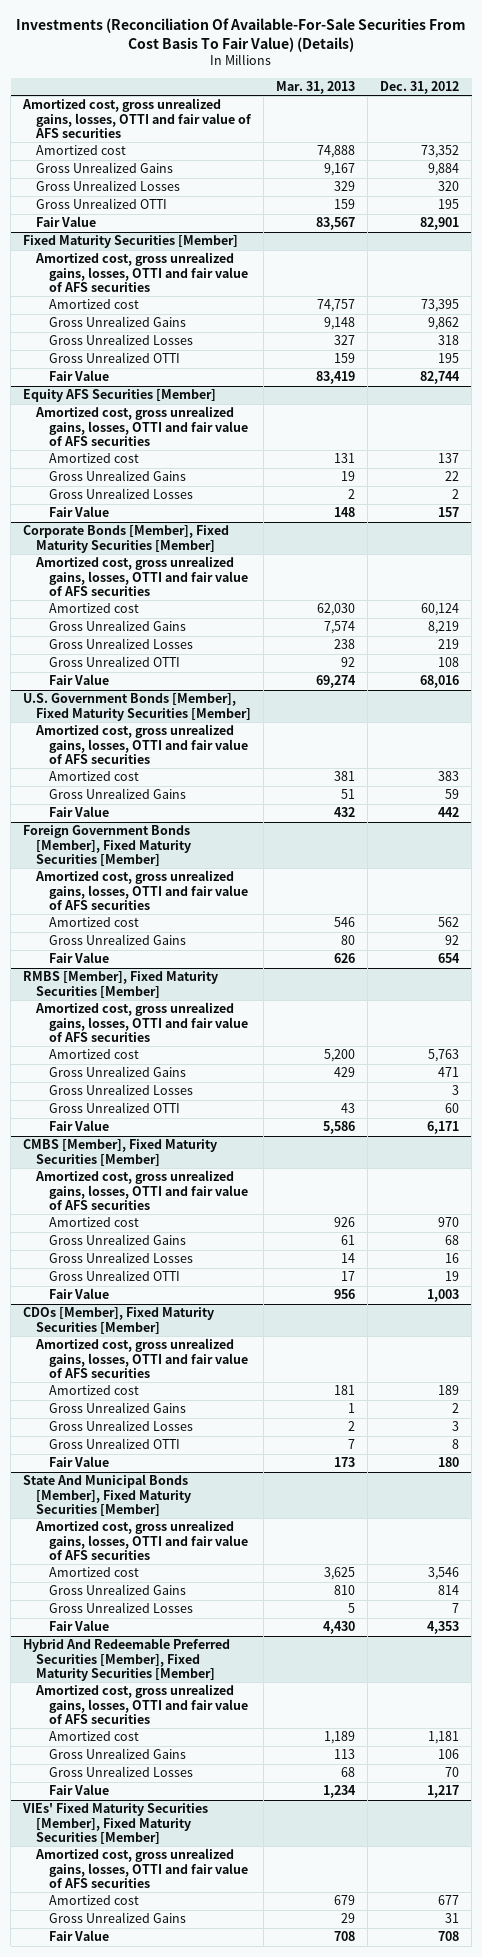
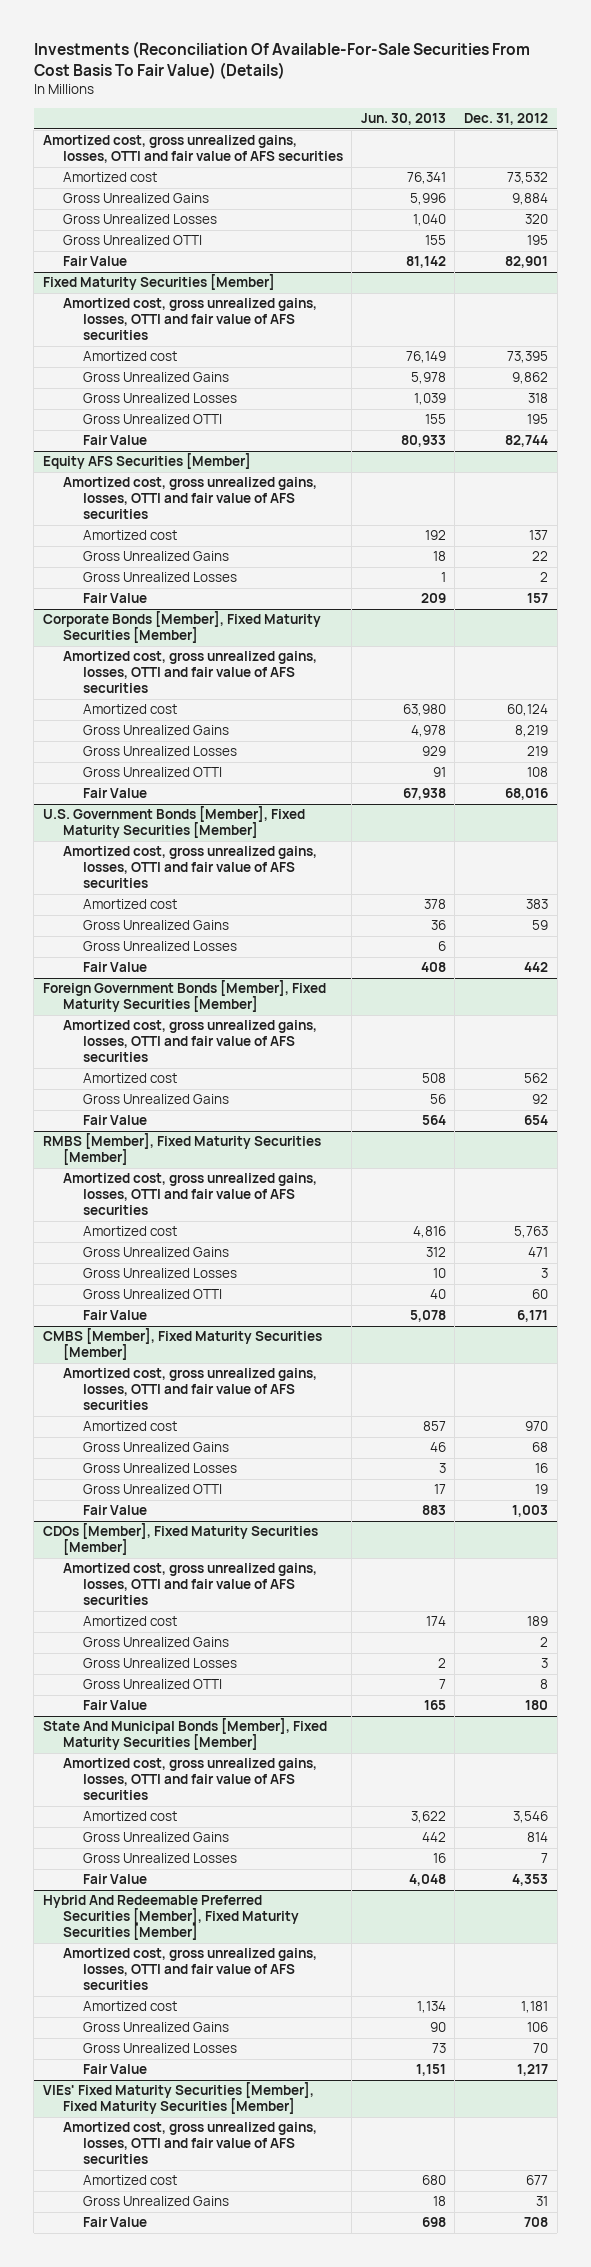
[276,80,356,94] Mar. 31, 2013 -> none
none -> [360,113,446,126] Jun. 30, 2013
[421,145,460,159] 73,352 -> [507,172,549,185] 73,532
none -> [82,941,237,952] Gross Unrealized Losses

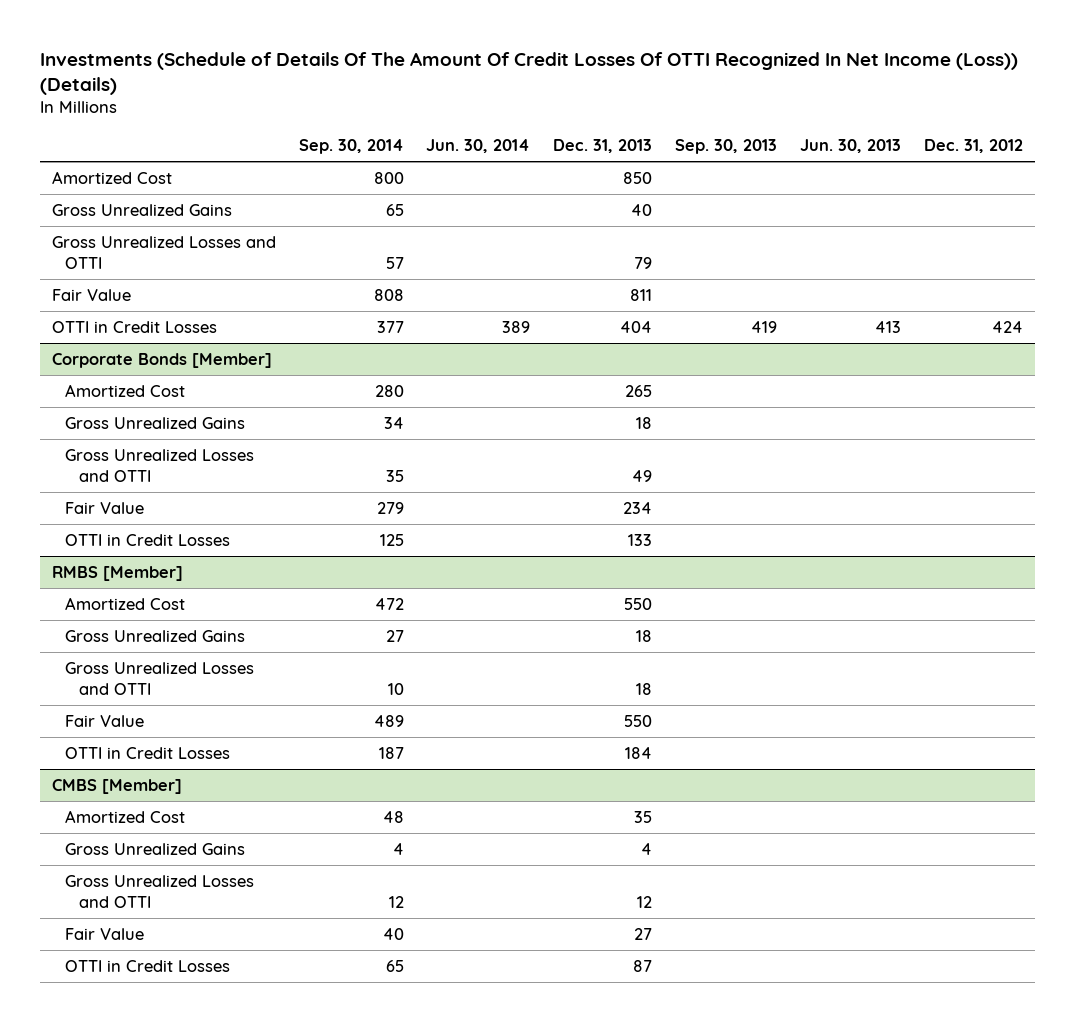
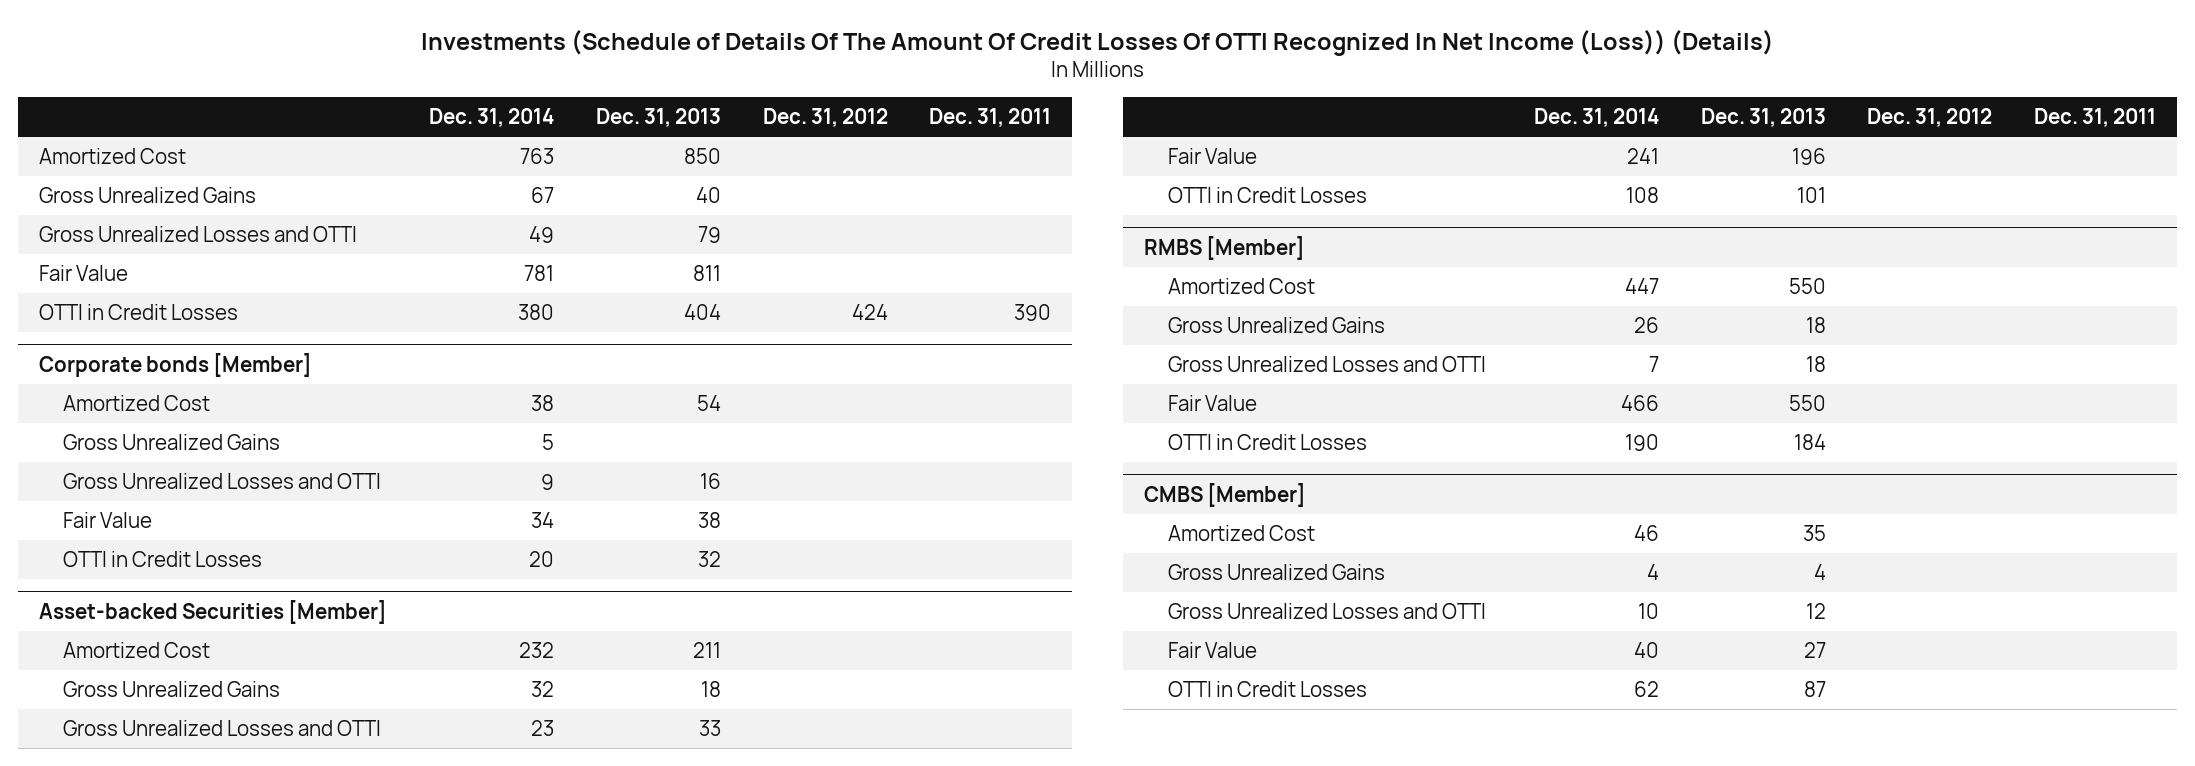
[298,139,404,155] Sep. 30, 2014 -> none
[426,139,531,154] Jun. 30, 2014 -> none
[675,139,778,155] Sep. 30, 2013 -> none
[800,139,902,154] Jun. 30, 2013 -> none
none -> [428,108,554,128] Dec. 31, 2014
none -> [929,108,1052,128] Dec. 31, 2011
[51,352,272,368] Corporate Bonds [Member] -> [39,352,313,377] Corporate bonds [Member]
[625,384,653,397] 265 -> [696,394,721,411] 54
none -> [62,433,280,450] Gross Unrealized Gains
none -> [62,472,381,489] Gross Unrealized Losses and OTTI
none -> [62,511,152,528] Fair Value
none -> [62,550,262,567] OTTI in Credit Losses
none -> [39,599,388,624] Asset-backed Securities [Member]
none -> [62,641,210,658] Amortized Cost
[632,469,653,482] 49 -> [698,719,721,736] 33
[623,501,653,514] 234 -> [1791,147,1826,165] 196
[628,533,653,546] 133 -> [1796,186,1826,203] 101

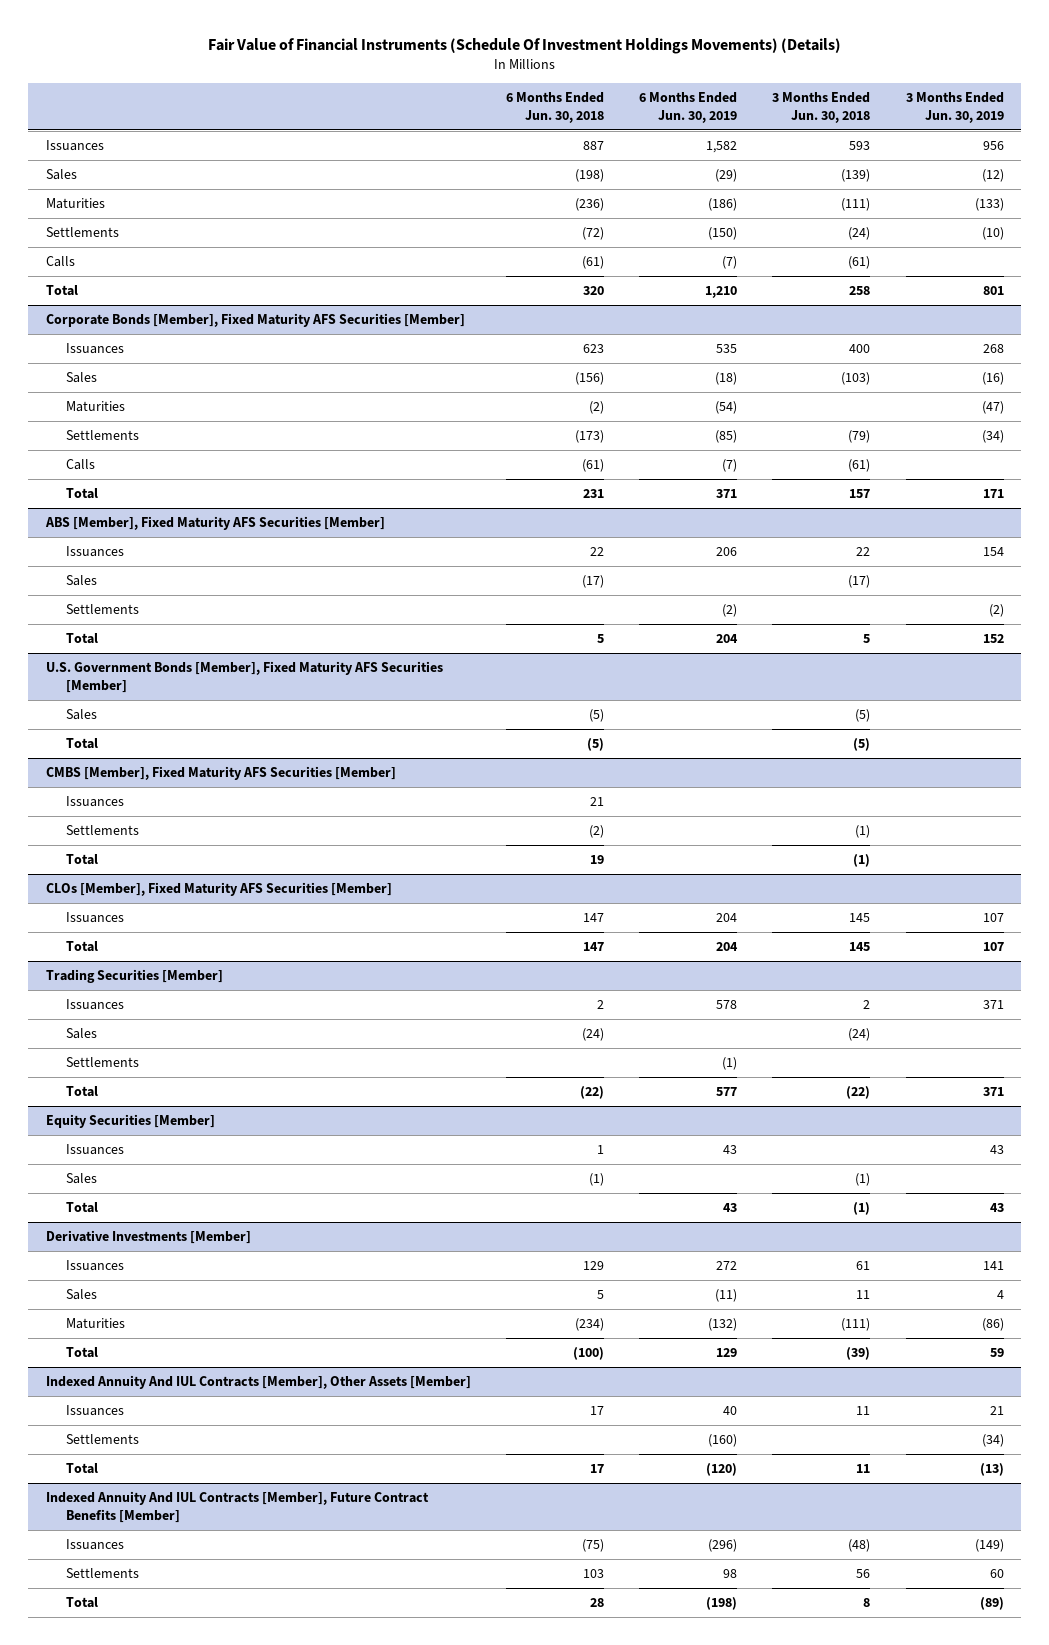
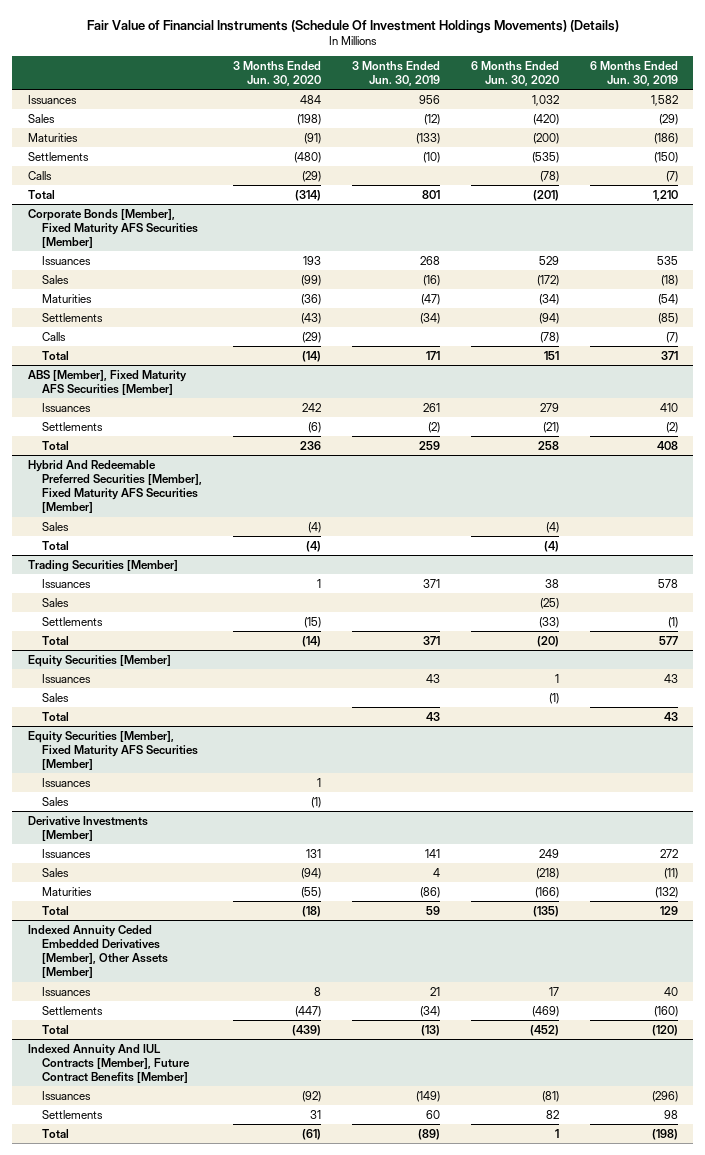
[505,91,604,123] 6 Months Ended Jun. 30, 2018 -> none
[772,91,871,123] 3 Months Ended Jun. 30, 2018 -> none
none -> [232,60,321,87] 3 Months Ended Jun. 30, 2020
none -> [470,60,559,87] 6 Months Ended Jun. 30, 2020
[65,574,97,586] Sales -> none
[716,546,738,556] 206 -> [659,402,678,412] 410
[982,546,1004,556] 154 -> [422,402,440,412] 261
[45,660,443,693] U.S. Government Bonds [Member], Fixed Maturity AFS Securities [Member] -> none
[716,633,739,643] 204 -> [656,440,678,450] 408
[982,633,1004,643] 152 -> [418,440,440,450] 259
none -> [27,459,202,514] Hybrid And Redeemable Preferred Securities [Member], Fixed Maturity AFS Securities [Member]
[45,765,396,780] CMBS [Member], Fixed Maturity AFS Securities [Member] -> none
[65,795,124,807] Issuances -> none
[65,824,139,835] Settlements -> none
[65,853,98,865] Total -> none
[45,881,392,896] CLOs [Member], Fixed Maturity AFS Securities [Member] -> none
[65,911,124,923] Issuances -> none
[65,940,98,952] Total -> none
none -> [27,730,198,771] Equity Securities [Member], Fixed Maturity AFS Securities [Member]
none -> [41,777,91,787] Issuances
none -> [41,796,69,806] Sales
[45,1374,471,1389] Indexed Annuity And IUL Contracts [Member], Other Assets [Member] -> none
none -> [27,924,168,979] Indexed Annuity Ceded Embedded Derivatives [Member], Other Assets [Member]

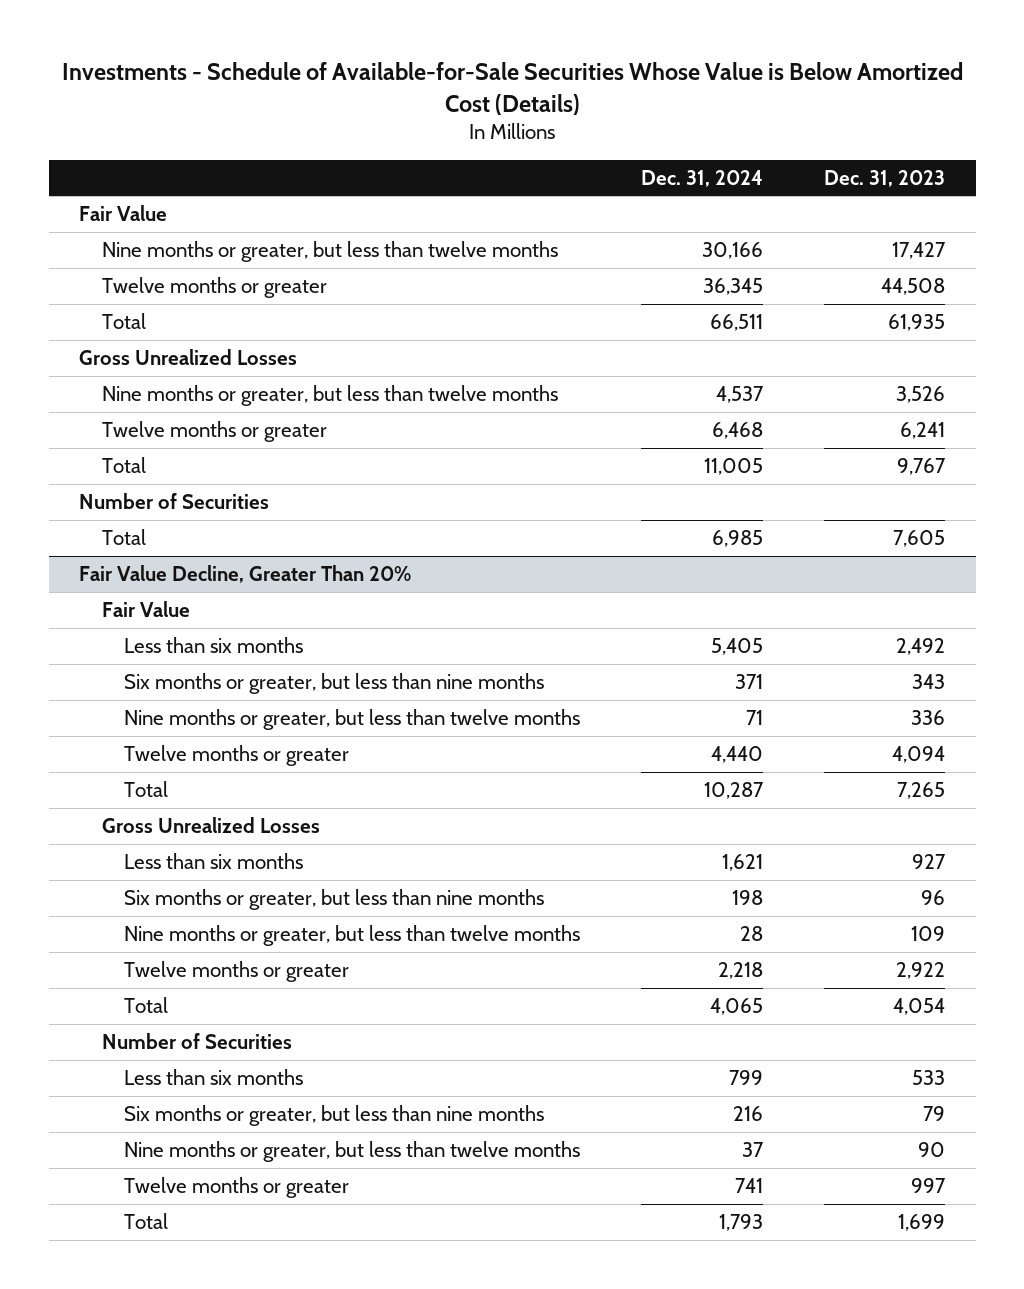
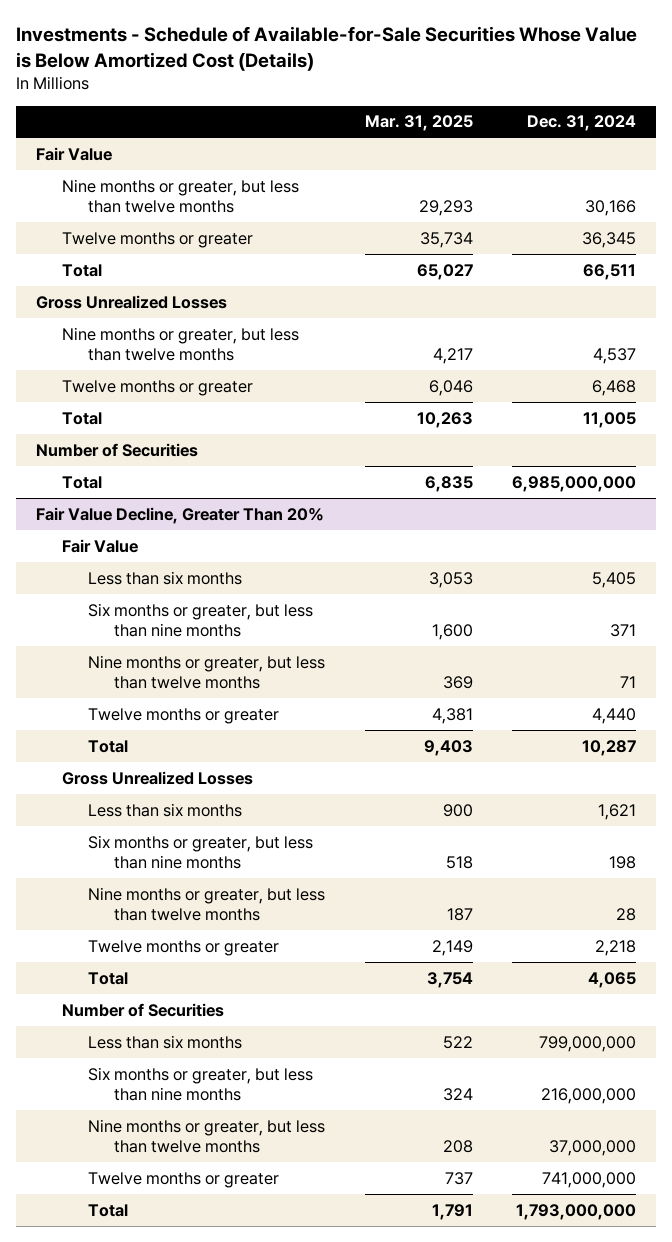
[824,169,946,187] Dec. 31, 2023 -> none
none -> [364,115,473,132] Mar. 31, 2025
[712,529,764,547] 6,985 -> [511,475,636,492] 6,985,000,000
[729,1069,764,1085] 799 -> [538,1035,636,1052] 799,000,000
[733,1105,764,1121] 216 -> [540,1087,636,1104] 216,000,000
[742,1141,765,1157] 37 -> [548,1139,636,1156] 37,000,000
[735,1177,764,1193] 741 -> [541,1171,636,1188] 741,000,000
[719,1213,764,1231] 1,793 -> [515,1203,636,1220] 1,793,000,000

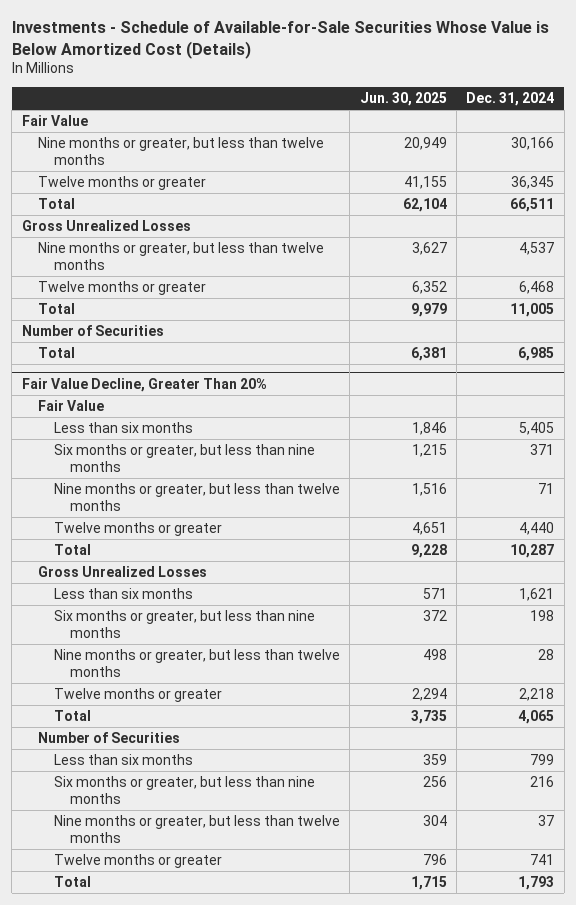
[364,115,473,132] Mar. 31, 2025 -> none
none -> [359,92,447,107] Jun. 30, 2025
[511,475,636,492] 6,985,000,000 -> [518,346,555,361] 6,985
[538,1035,636,1052] 799,000,000 -> [530,753,555,765] 799
[540,1087,636,1104] 216,000,000 -> [530,775,555,787] 216
[548,1139,636,1156] 37,000,000 -> [538,814,555,826] 37
[541,1171,636,1188] 741,000,000 -> [530,853,555,865] 741
[515,1203,636,1220] 1,793,000,000 -> [518,875,555,890] 1,793

